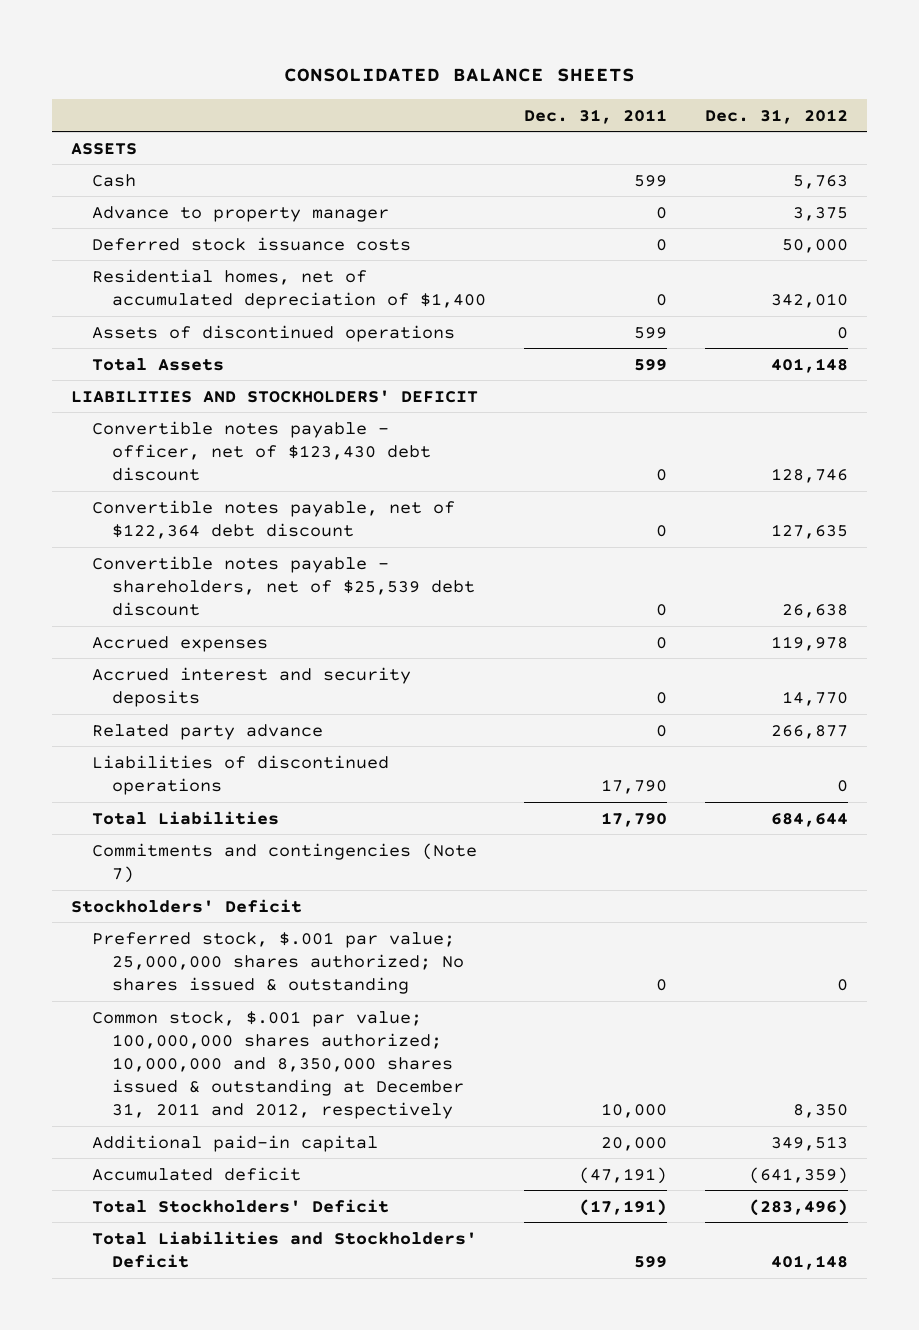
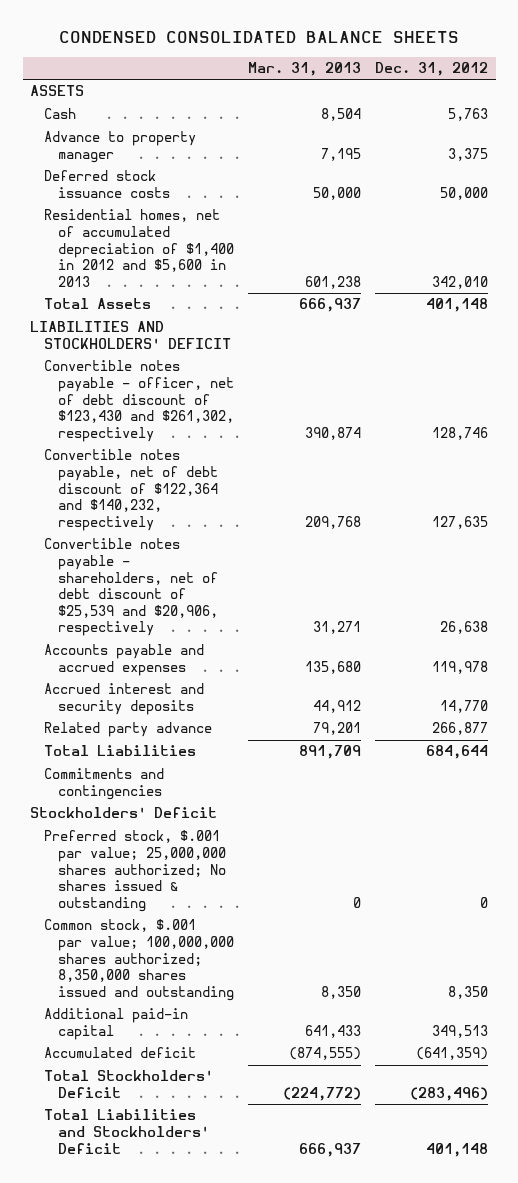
[283,67,635,82] CONSOLIDATED BALANCE SHEETS -> [59,31,460,44] CONDENSED CONSOLIDATED BALANCE SHEETS
[524,108,668,124] Dec. 31, 2011 -> none
none -> [248,61,362,76] Mar. 31, 2013
[91,324,455,342] Assets of discontinued operations -> none
[91,268,487,309] Residential homes, net of accumulated depreciation of $1,400 -> [43,209,235,287] Residential homes, net of accumulated depreciation of $1,400 in 2012 and $5,600 in 2013
[91,420,432,481] Convertible notes payable - officer, net of $123,430 debt discount -> [43,360,235,442] Convertible notes payable - officer, net of debt discount of $123,430 and $261,302, respectively
[91,499,455,539] Convertible notes payable, net of $122,364 debt discount -> [43,449,219,531] Convertible notes payable, net of debt discount of $122,364 and $140,232, respectively
[91,555,476,616] Convertible notes payable - shareholders, net of $25,539 debt discount -> [43,538,219,637] Convertible notes payable - shareholders, net of debt discount of $25,539 and $20,906, respectively
[91,635,268,652] Accrued expenses -> [43,644,204,676] Accounts payable and accrued expenses
[91,754,389,795] Liabilities of discontinued operations -> none
[91,842,477,883] Commitments and contingencies (Note 7) -> [43,768,164,800] Commitments and contingencies
[91,1010,465,1120] Common stock, $.001 par value; 100,000,000 shares authorized; 10,000,000 and 8,350,000 shares issued & outstanding at December 31, 2011 and 2012, respectively -> [43,919,235,1001] Common stock, $.001 par value; 100,000,000 shares authorized; 8,350,000 shares issued and outstanding

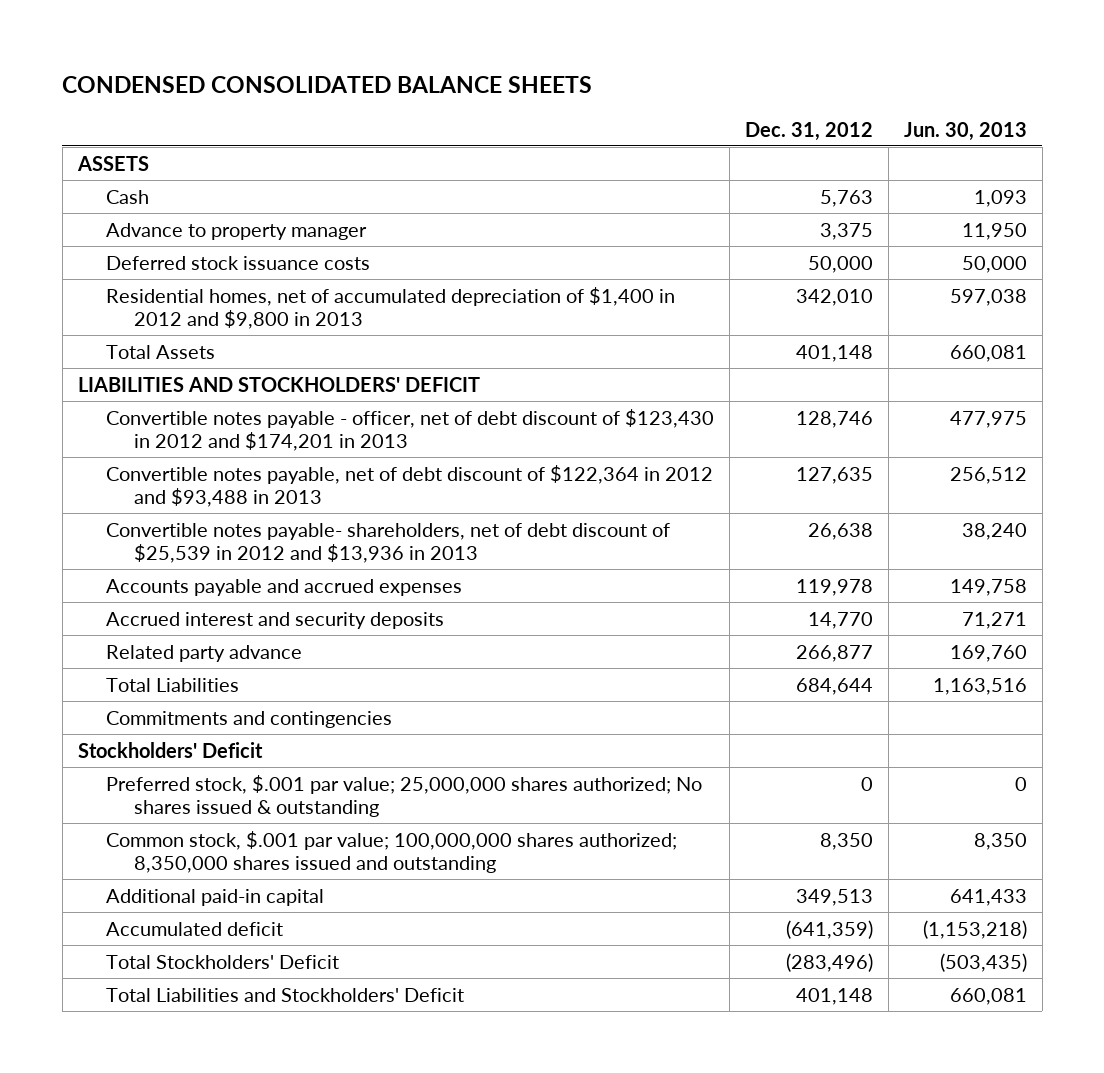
[248,61,362,76] Mar. 31, 2013 -> none
none -> [903,121,1027,141] Jun. 30, 2013
[43,209,235,287] Residential homes, net of accumulated depreciation of $1,400 in 2012 and $5,600 in 2013 -> [105,286,675,329] Residential homes, net of accumulated depreciation of $1,400 in 2012 and $9,800 in 2013
[43,360,235,442] Convertible notes payable - officer, net of debt discount of $123,430 and $261,302, respectively -> [105,408,714,451] Convertible notes payable - officer, net of debt discount of $123,430 in 2012 and $174,201 in 2013
[43,449,219,531] Convertible notes payable, net of debt discount of $122,364 and $140,232, respectively -> [105,464,713,507] Convertible notes payable, net of debt discount of $122,364 in 2012 and $93,488 in 2013
[43,538,219,637] Convertible notes payable - shareholders, net of debt discount of $25,539 and $20,906, respectively -> [105,522,670,563] Convertible notes payable- shareholders, net of debt discount of $25,539 in 2012 and $13,936 in 2013

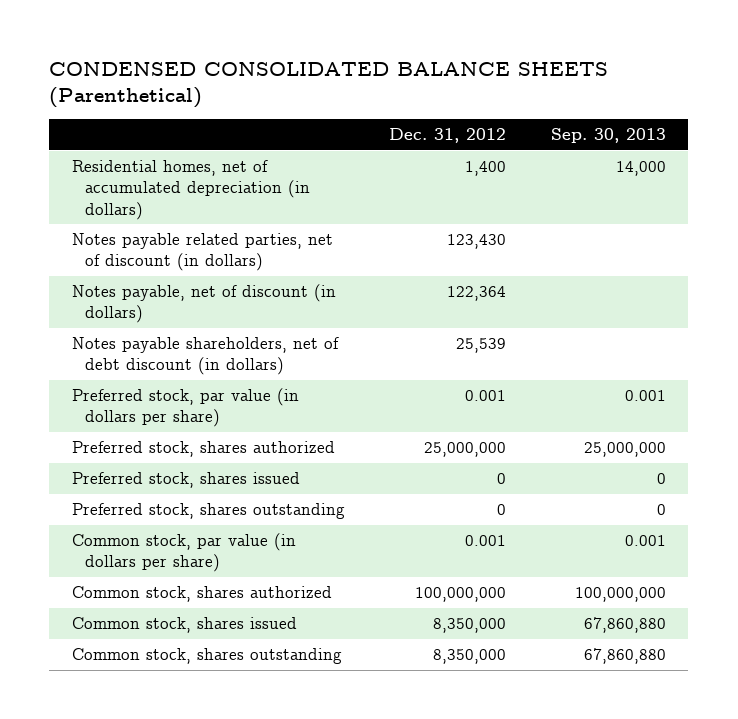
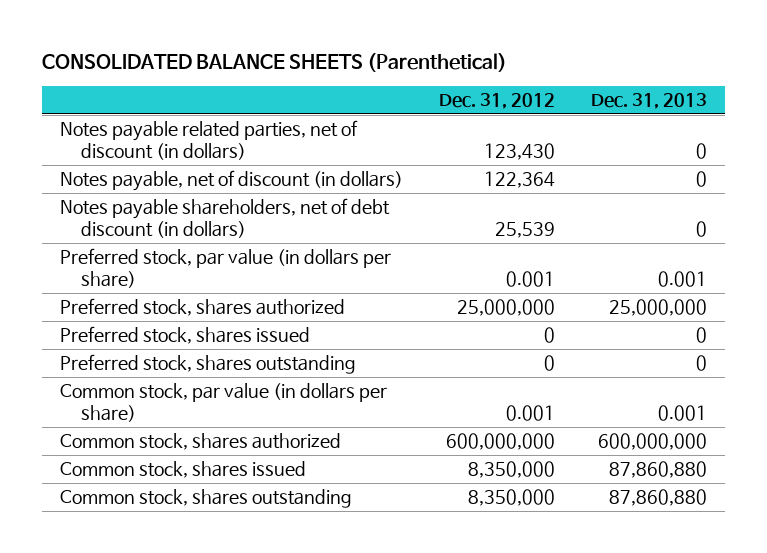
[49,61,609,109] CONDENSED CONSOLIDATED BALANCE SHEETS (Parenthetical) -> [41,52,507,72] CONSOLIDATED BALANCE SHEETS (Parenthetical)
[551,128,667,144] Sep. 30, 2013 -> none
none -> [591,93,708,110] Dec. 31, 2013
[71,160,310,220] Residential homes, net of accumulated depreciation (in dollars) -> none
[415,587,507,603] 100,000,000 -> [445,433,555,451] 600,000,000

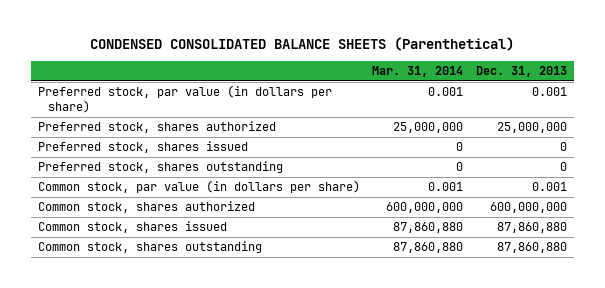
[41,52,507,72] CONSOLIDATED BALANCE SHEETS (Parenthetical) -> [90,37,515,52] CONDENSED CONSOLIDATED BALANCE SHEETS (Parenthetical)
[438,93,555,110] Dec. 31, 2012 -> none
none -> [372,66,464,78] Mar. 31, 2014
[59,120,358,160] Notes payable related parties, net of discount (in dollars) -> none
[59,170,403,192] Notes payable, net of discount (in dollars) -> none
[59,198,390,238] Notes payable shareholders, net of debt discount (in dollars) -> none

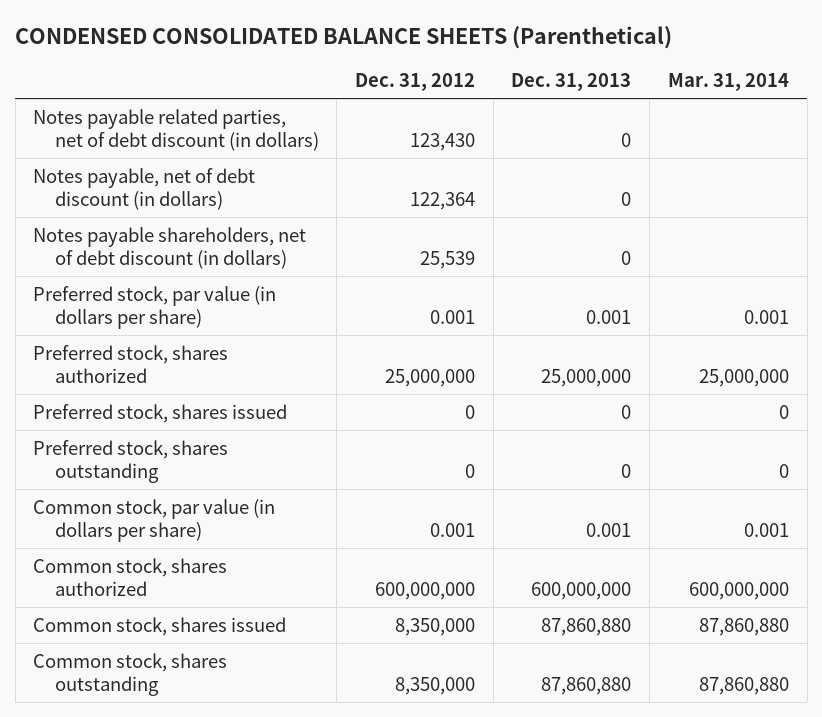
none -> [355,73,476,92] Dec. 31, 2012
none -> [33,108,319,152] Notes payable related parties, net of debt discount (in dollars)
none -> [33,167,256,211] Notes payable, net of debt discount (in dollars)
none -> [33,226,307,270] Notes payable shareholders, net of debt discount (in dollars)

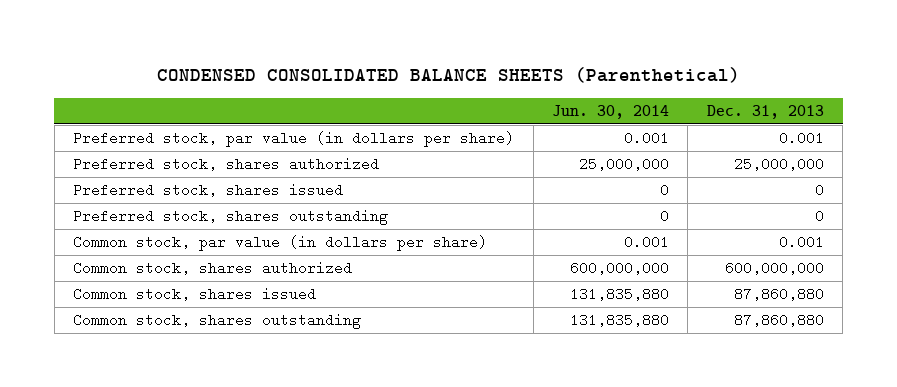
[355,73,476,92] Dec. 31, 2012 -> none
[667,73,789,92] Mar. 31, 2014 -> none
none -> [552,105,670,120] Jun. 30, 2014
[33,108,319,152] Notes payable related parties, net of debt discount (in dollars) -> none
[33,167,256,211] Notes payable, net of debt discount (in dollars) -> none
[33,226,307,270] Notes payable shareholders, net of debt discount (in dollars) -> none

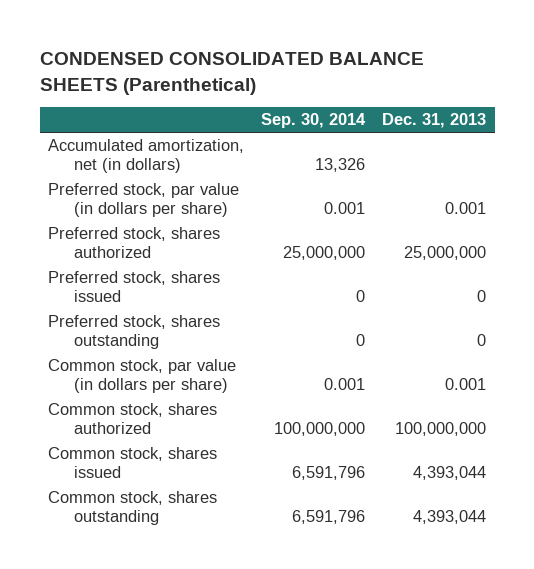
[552,105,670,120] Jun. 30, 2014 -> none
none -> [261,113,367,129] Sep. 30, 2014
none -> [48,139,245,174] Accumulated amortization, net (in dollars)
[724,261,824,276] 600,000,000 -> [395,422,487,437] 100,000,000
[733,287,824,302] 87,860,880 -> [413,466,487,481] 4,393,044
[733,313,824,328] 87,860,880 -> [413,510,487,525] 4,393,044

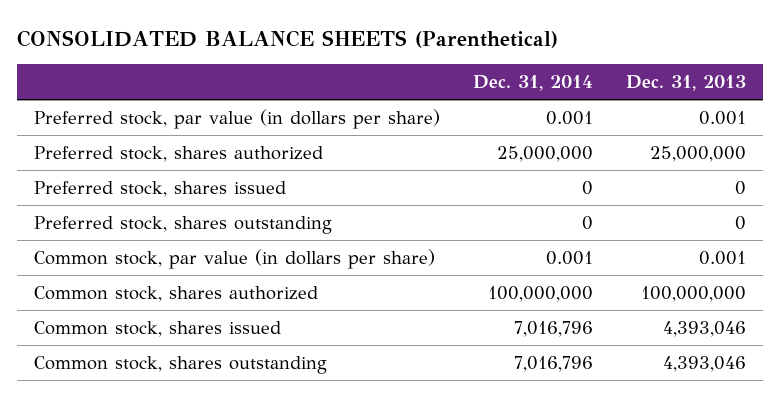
[39,52,424,95] CONDENSED CONSOLIDATED BALANCE SHEETS (Parenthetical) -> [16,29,558,48] CONSOLIDATED BALANCE SHEETS (Parenthetical)
[261,113,367,129] Sep. 30, 2014 -> none
none -> [472,74,593,91] Dec. 31, 2014
[48,139,245,174] Accumulated amortization, net (in dollars) -> none
[413,466,487,481] 4,393,044 -> [663,321,747,338] 4,393,046
[413,510,487,525] 4,393,044 -> [663,356,747,373] 4,393,046

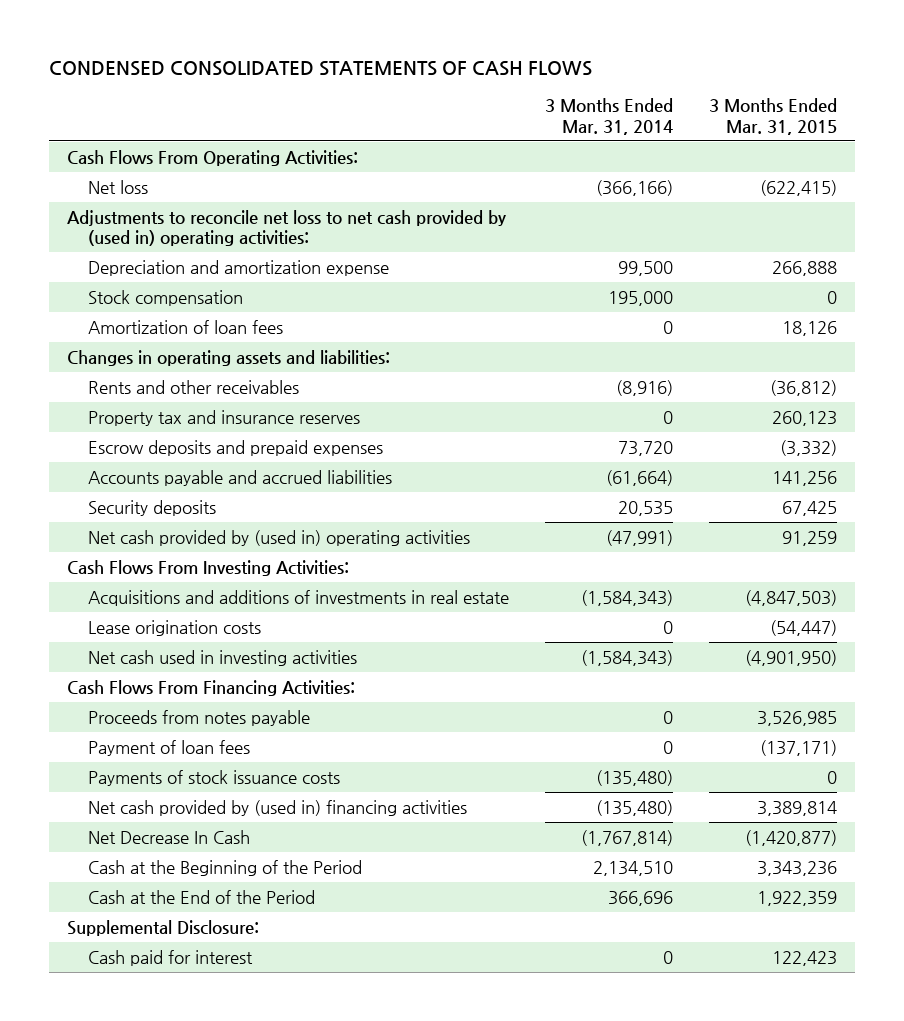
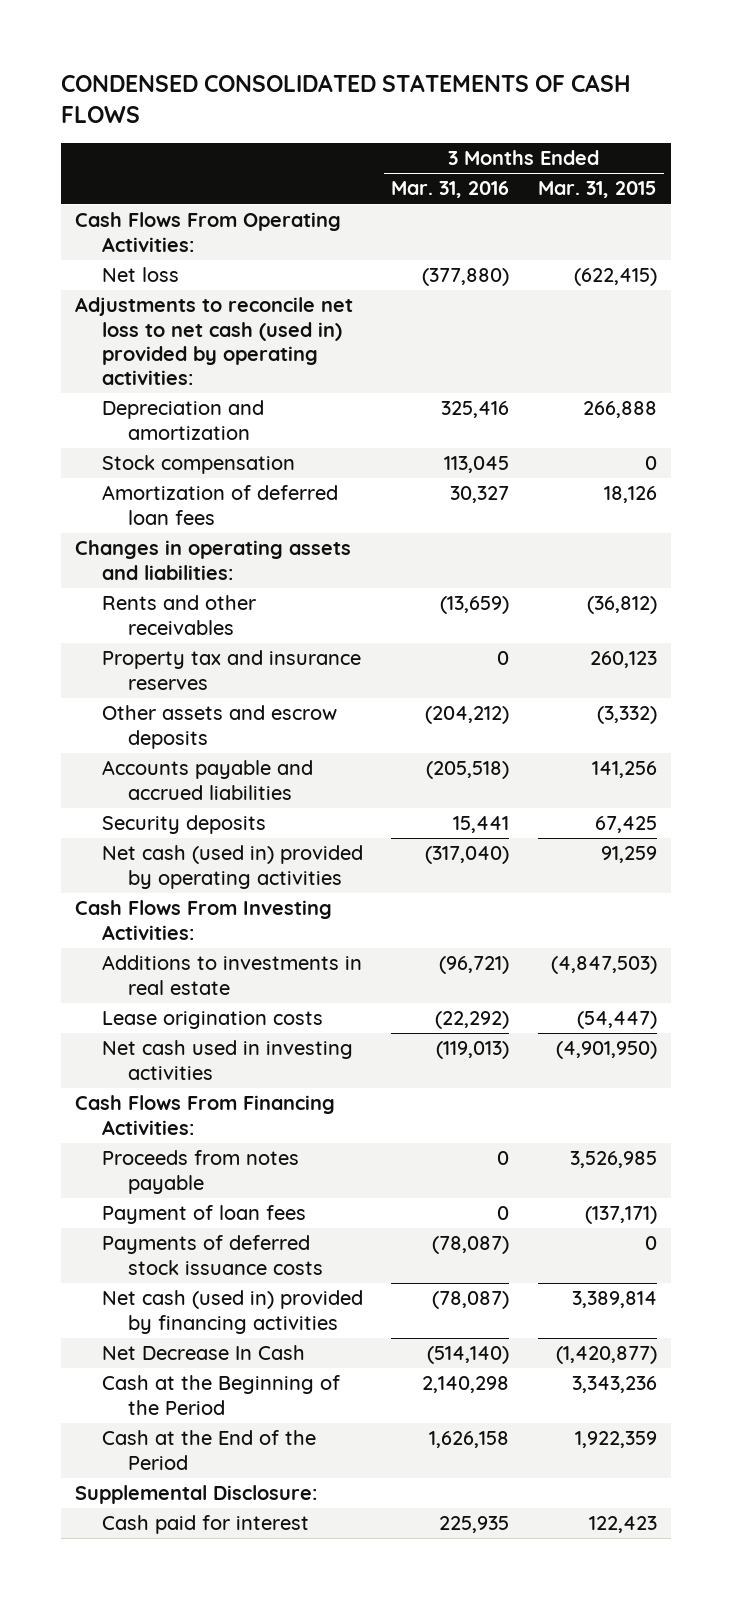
[544,98,673,135] 3 Months Ended Mar. 31, 2014 -> none
none -> [391,181,510,199] Mar. 31, 2016
[67,209,507,246] Adjustments to reconcile net loss to net cash provided by (used in) operating activities: -> [75,297,354,386] Adjustments to reconcile net loss to net cash (used in) provided by operating activities:
[87,259,389,276] Depreciation and amortization expense -> [101,400,264,440] Depreciation and amortization
[87,319,283,334] Amortization of loan fees -> [101,485,338,525] Amortization of deferred loan fees
[87,439,383,456] Escrow deposits and prepaid expenses -> [101,705,337,749] Other assets and escrow deposits
[87,529,470,546] Net cash provided by (used in) operating activities -> [101,845,363,889] Net cash (used in) provided by operating activities
[87,589,509,606] Acquisitions and additions of investments in real estate -> [101,955,362,995] Additions to investments in real estate
[87,769,340,786] Payments of stock issuance costs -> [101,1235,323,1275] Payments of deferred stock issuance costs
[87,799,467,816] Net cash provided by (used in) financing activities -> [101,1290,363,1334] Net cash (used in) provided by financing activities

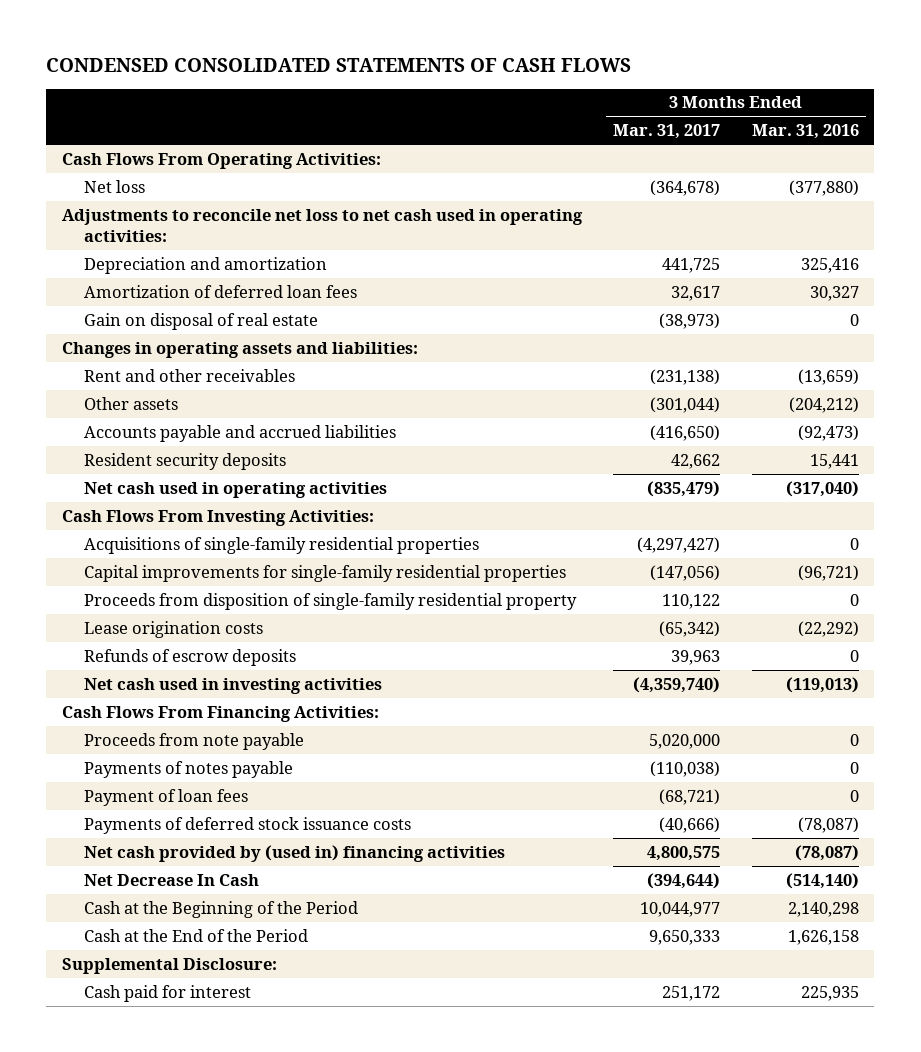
[537,181,657,199] Mar. 31, 2015 -> none
none -> [613,124,721,140] Mar. 31, 2017
[75,297,354,386] Adjustments to reconcile net loss to net cash (used in) provided by operating activities: -> [62,208,584,242] Adjustments to reconcile net loss to net cash used in operating activities:
[101,455,295,475] Stock compensation -> none
none -> [83,312,318,330] Gain on disposal of real estate
[101,650,361,690] Property tax and insurance reserves -> none
[101,595,256,635] Rents and other receivables -> [83,368,295,382] Rent and other receivables
[101,705,337,749] Other assets and escrow deposits -> [83,396,178,410] Other assets
[426,761,510,780] (205,518) -> [797,424,859,441] (92,473)
[101,815,266,835] Security deposits -> [83,452,286,470] Resident security deposits
[101,845,363,889] Net cash (used in) provided by operating activities -> [83,481,387,498] Net cash used in operating activities
none -> [83,536,479,554] Acquisitions of single-family residential properties
[101,955,362,995] Additions to investments in real estate -> [83,564,566,582] Capital improvements for single-family residential properties
none -> [83,592,577,610] Proceeds from disposition of single-family residential property
none -> [83,648,296,666] Refunds of escrow deposits
[101,1150,299,1194] Proceeds from notes payable -> [83,732,304,750] Proceeds from note payable
none -> [83,760,293,778] Payments of notes payable
[101,1290,363,1334] Net cash (used in) provided by financing activities -> [83,844,505,862] Net cash provided by (used in) financing activities

